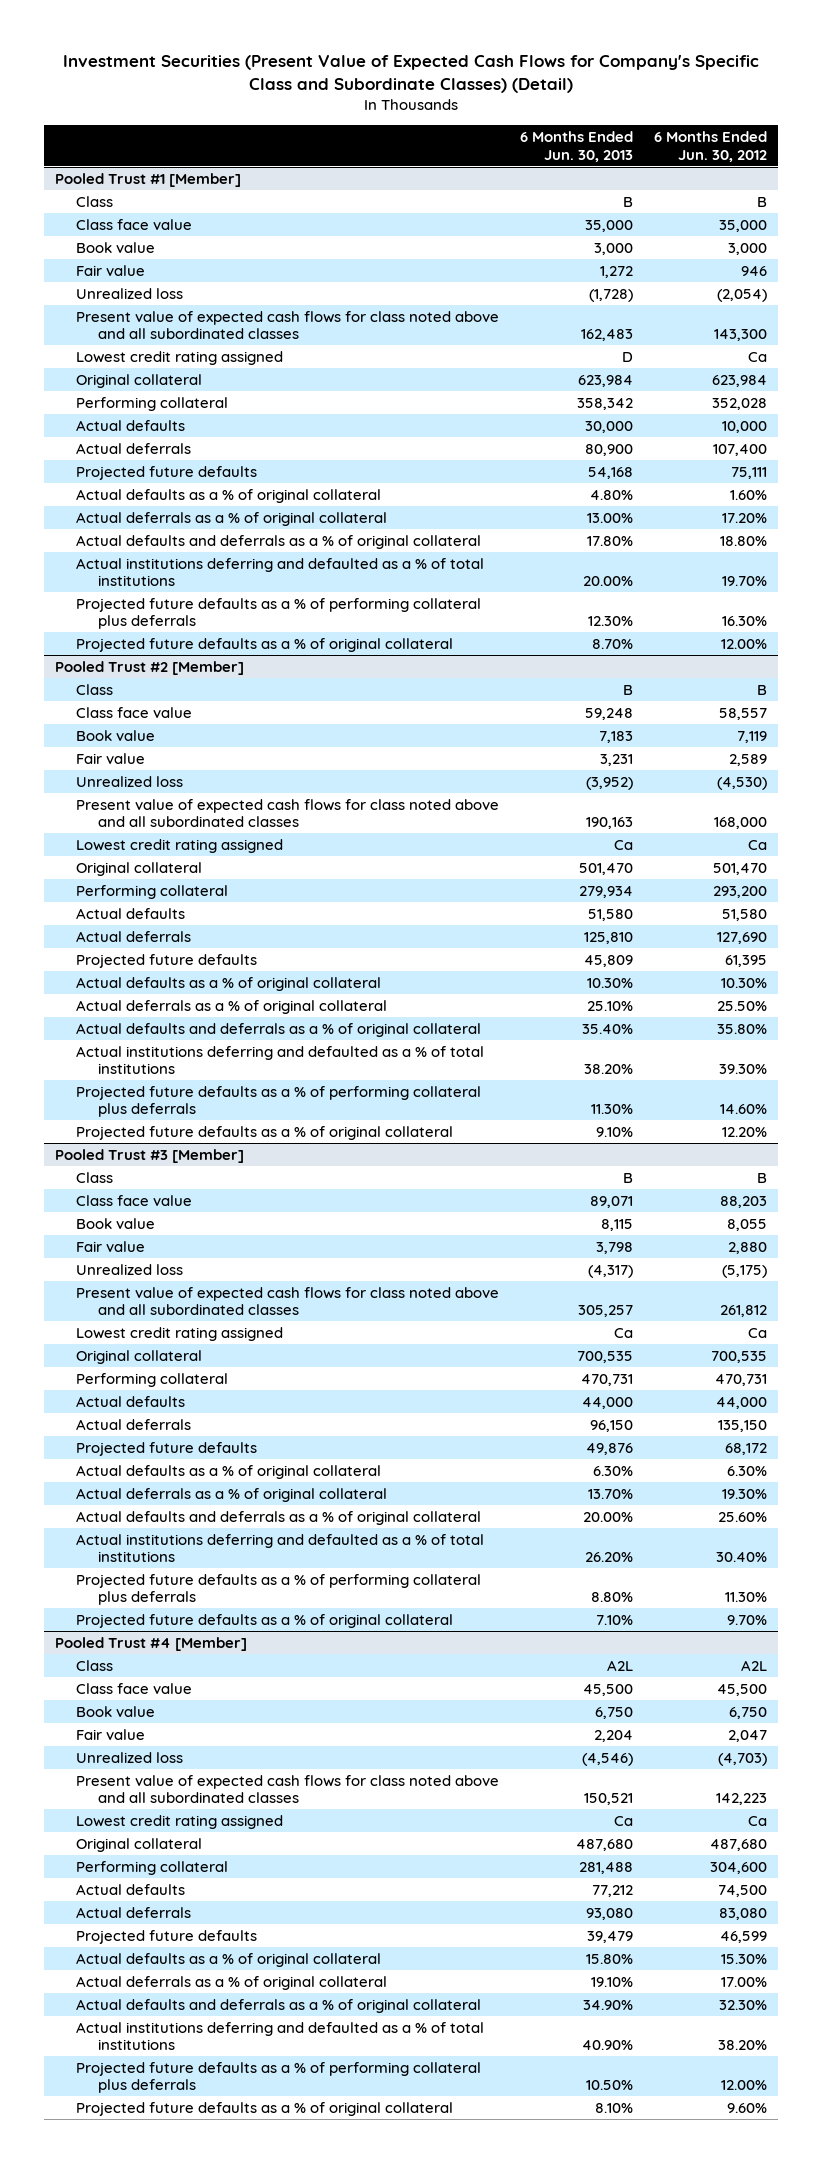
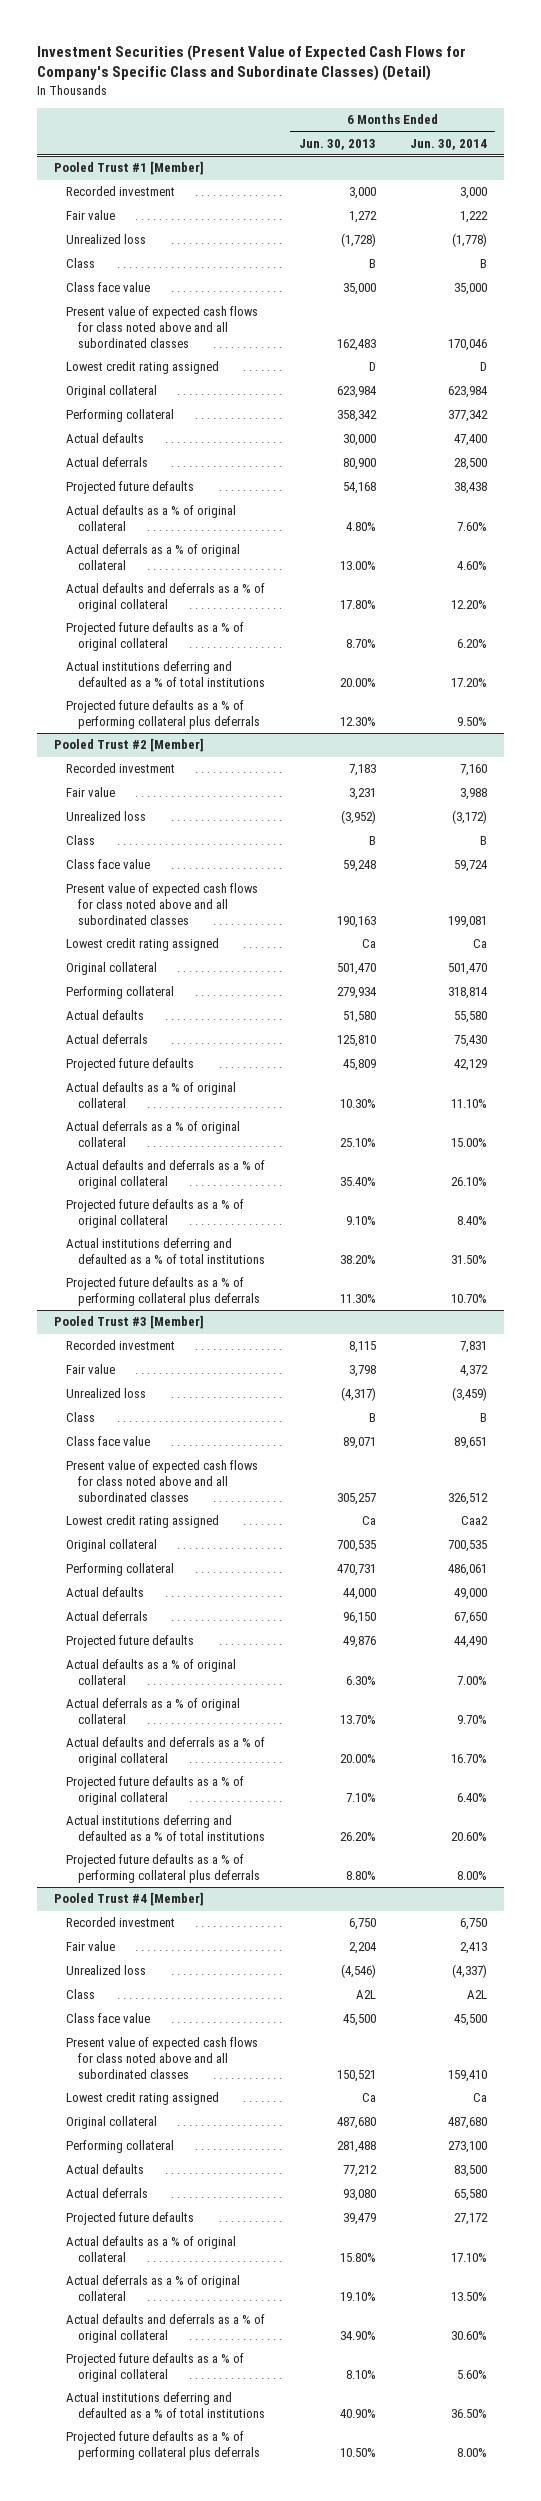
[654,131,768,162] 6 Months Ended Jun. 30, 2012 -> none
none -> [409,138,487,150] Jun. 30, 2014
[76,241,156,253] Book value -> none
none -> [65,186,175,197] Recorded investment
[76,195,114,207] Class -> [65,258,95,269] Class
[76,218,193,230] Class face value -> [65,282,150,293] Class face value
[76,637,454,652] Projected future defaults as a % of original collateral -> [65,622,244,652] Projected future defaults as a % of original collateral
[76,729,156,741] Book value -> [65,763,175,774] Recorded investment
[76,683,114,695] Class -> [65,835,95,846] Class
[76,706,193,718] Class face value -> [65,859,150,870] Class face value
[76,1125,454,1140] Projected future defaults as a % of original collateral -> [65,1199,244,1229] Projected future defaults as a % of original collateral
[76,1217,156,1229] Book value -> [65,1340,175,1351] Recorded investment
[76,1171,114,1183] Class -> [65,1412,95,1423] Class
[76,1194,193,1206] Class face value -> [65,1436,150,1447] Class face value
[76,1613,454,1628] Projected future defaults as a % of original collateral -> [65,1776,244,1806] Projected future defaults as a % of original collateral
[76,1705,156,1717] Book value -> [65,1917,175,1928] Recorded investment
[76,1659,114,1671] Class -> [65,1989,95,2000] Class
[76,1682,193,1694] Class face value -> [65,2013,150,2024] Class face value
[76,2101,454,2116] Projected future defaults as a % of original collateral -> [65,2353,244,2383] Projected future defaults as a % of original collateral

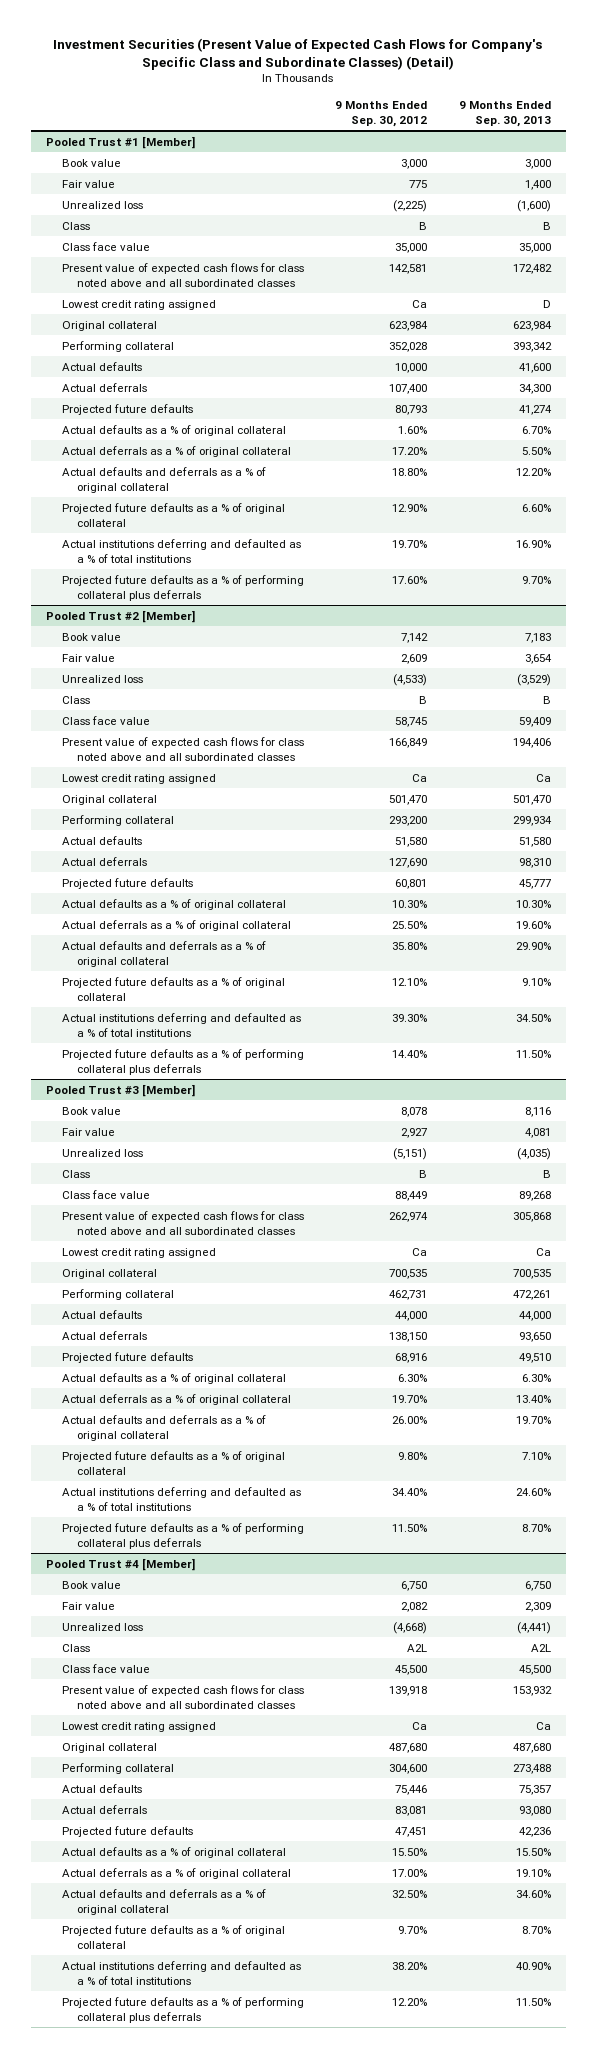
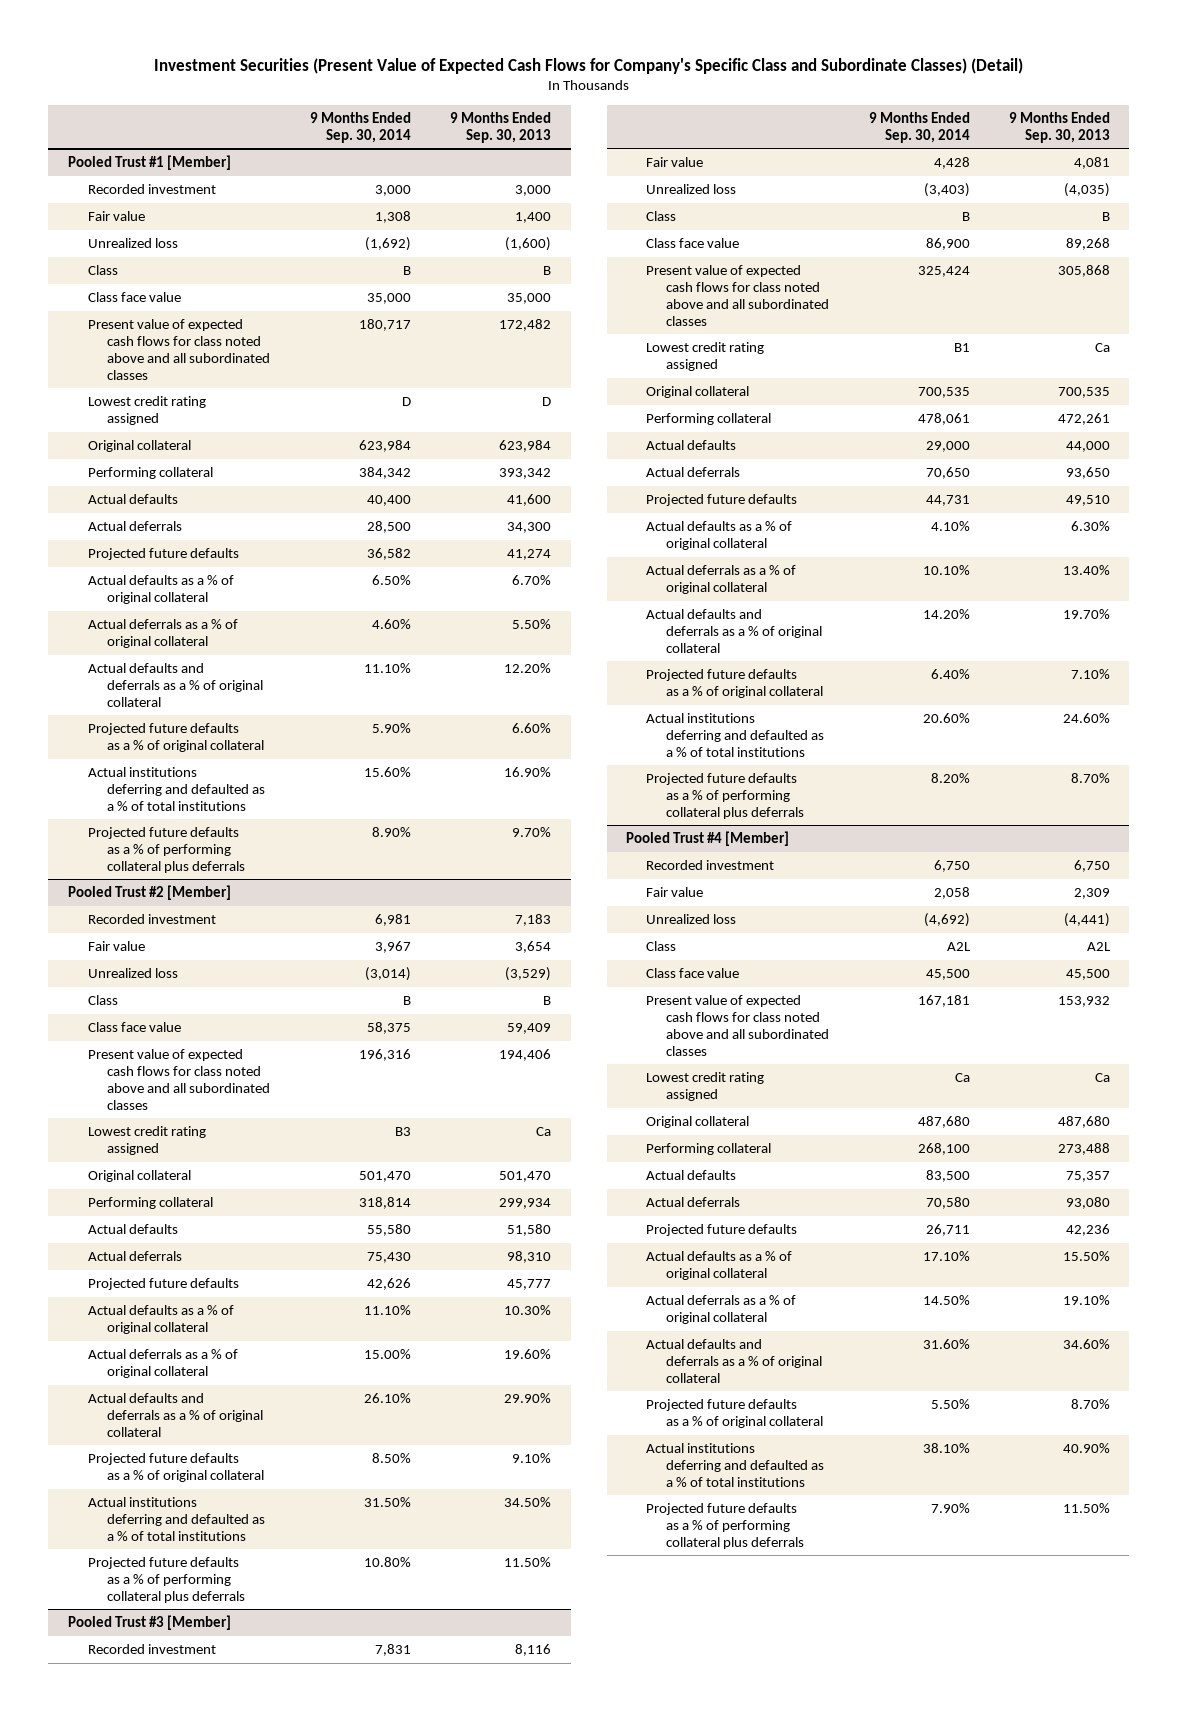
[335,100,428,127] 9 Months Ended Sep. 30, 2012 -> none
none -> [309,111,411,143] 9 Months Ended Sep. 30, 2014
[61,158,121,167] Book value -> none
none -> [87,184,216,195] Recorded investment
[61,632,121,641] Book value -> [87,914,216,925] Recorded investment
[61,1106,121,1115] Book value -> [87,1644,216,1655] Recorded investment
[61,1580,121,1589] Book value -> [646,860,775,871] Recorded investment

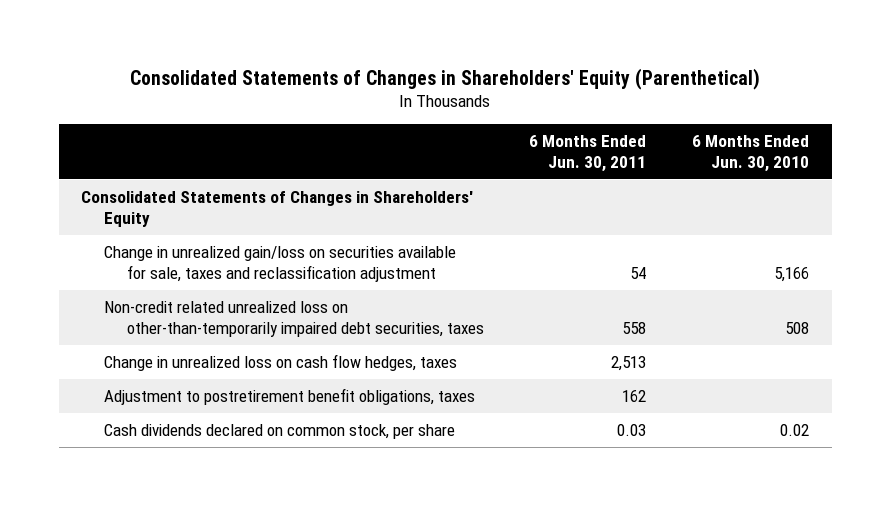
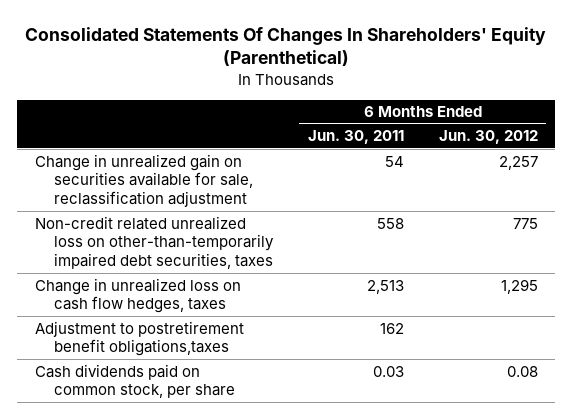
[130,67,761,90] Consolidated Statements of Changes in Shareholders' Equity (Parenthetical) -> [25,26,547,67] Consolidated Statements Of Changes In Shareholders' Equity (Parenthetical)
[692,134,810,172] 6 Months Ended Jun. 30, 2010 -> none
none -> [438,130,538,145] Jun. 30, 2012
[81,190,474,227] Consolidated Statements of Changes in Shareholders' Equity -> none
[104,245,457,282] Change in unrealized gain/loss on securities available for sale, taxes and reclassification adjustment -> [34,153,253,208] Change in unrealized gain on securities available for sale, reclassification adjustment
[104,387,476,405] Adjustment to postretirement benefit obligations, taxes -> [34,320,244,357] Adjustment to postretirement benefit obligations,taxes
[104,423,456,439] Cash dividends declared on common stock, per share -> [34,363,235,399] Cash dividends paid on common stock, per share

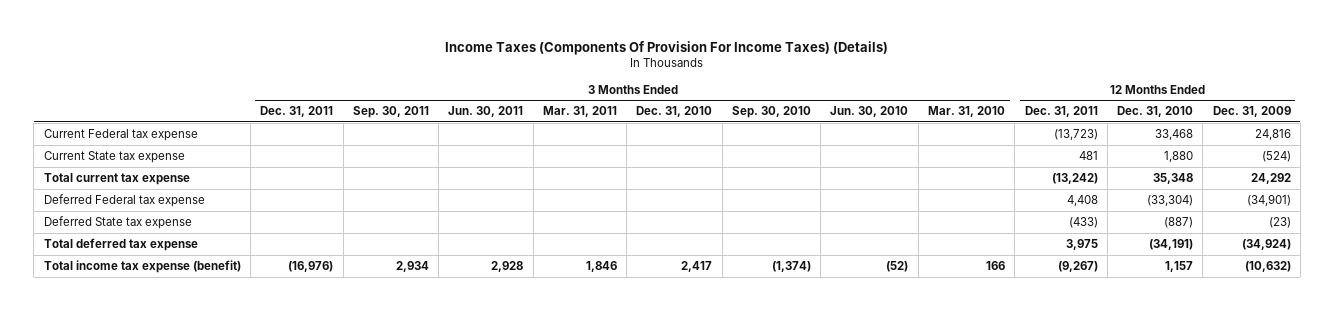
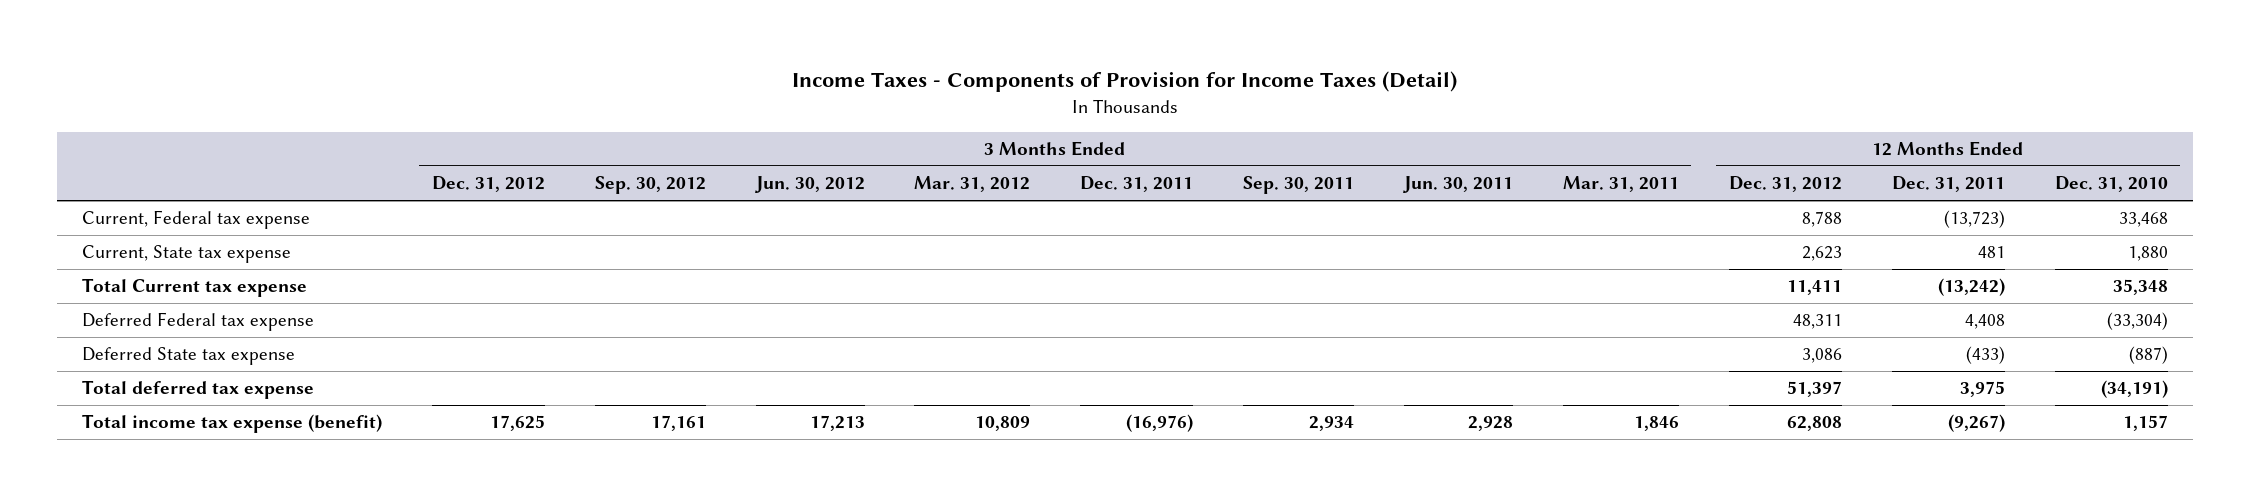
[445,40,889,55] Income Taxes (Components Of Provision For Income Taxes) (Details) -> [791,70,1457,92] Income Taxes - Components of Provision for Income Taxes (Detail)
[636,106,713,118] Dec. 31, 2010 -> none
[731,106,811,119] Sep. 30, 2010 -> none
[830,106,909,118] Jun. 30, 2010 -> none
[927,106,1005,118] Mar. 31, 2010 -> none
[1212,106,1291,118] Dec. 31, 2009 -> none
none -> [431,176,545,193] Dec. 31, 2012
none -> [594,176,706,195] Sep. 30, 2012
none -> [754,176,865,194] Jun. 30, 2012
none -> [914,176,1031,193] Mar. 31, 2012
none -> [1728,176,1842,193] Dec. 31, 2012
[43,129,198,142] Current Federal tax expense -> [81,210,310,230] Current, Federal tax expense
[43,151,185,164] Current State tax expense -> [81,245,291,264] Current, State tax expense
[43,173,190,186] Total current tax expense -> [81,278,307,298] Total Current tax expense

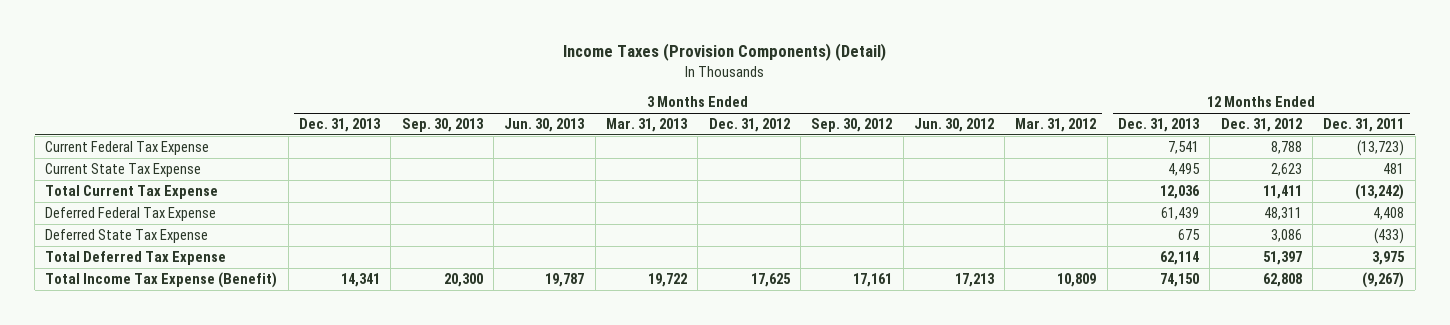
[791,70,1457,92] Income Taxes - Components of Provision for Income Taxes (Detail) -> [562,43,886,62] Income Taxes (Provision Components) (Detail)
[1080,176,1194,193] Dec. 31, 2011 -> none
[1243,176,1355,195] Sep. 30, 2011 -> none
[1403,176,1514,194] Jun. 30, 2011 -> none
[1562,176,1679,193] Mar. 31, 2011 -> none
[2054,176,2168,193] Dec. 31, 2010 -> none
none -> [299,118,382,133] Dec. 31, 2013
none -> [401,118,484,133] Sep. 30, 2013
none -> [504,118,586,133] Jun. 30, 2013
none -> [605,118,688,133] Mar. 31, 2013
none -> [1118,118,1201,133] Dec. 31, 2013
[81,210,310,230] Current, Federal tax expense -> [45,141,210,156] Current Federal Tax Expense
[81,245,291,264] Current, State tax expense -> [45,163,202,178] Current State Tax Expense
[81,278,307,298] Total Current tax expense -> [45,185,219,200] Total Current Tax Expense
[81,312,314,332] Deferred Federal tax expense -> [45,207,217,222] Deferred Federal Tax Expense
[81,347,295,366] Deferred State tax expense -> [45,229,209,244] Deferred State Tax Expense
[81,380,314,400] Total deferred tax expense -> [45,251,227,266] Total Deferred Tax Expense
[81,414,382,434] Total income tax expense (benefit) -> [45,272,278,289] Total Income Tax Expense (Benefit)

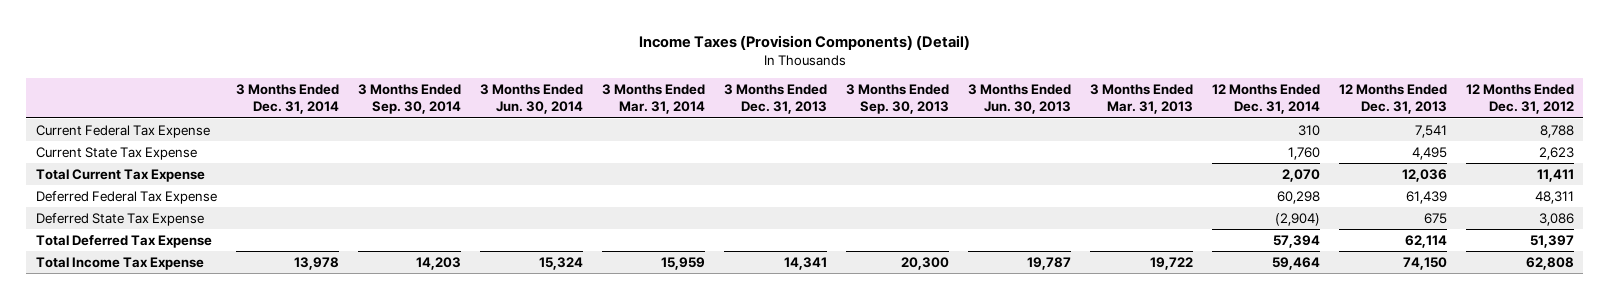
[708,118,790,133] Dec. 31, 2012 -> none
[811,118,893,133] Sep. 30, 2012 -> none
[913,118,994,133] Jun. 30, 2012 -> none
[1015,118,1097,133] Mar. 31, 2012 -> none
[1323,118,1405,133] Dec. 31, 2011 -> none
none -> [235,83,339,115] 3 Months Ended Dec. 31, 2014
none -> [357,83,461,115] 3 Months Ended Sep. 30, 2014
none -> [479,83,583,115] 3 Months Ended Jun. 30, 2014
none -> [601,83,705,115] 3 Months Ended Mar. 31, 2014
none -> [1211,83,1320,115] 12 Months Ended Dec. 31, 2014
[45,272,278,289] Total Income Tax Expense (Benefit) -> [35,256,204,270] Total Income Tax Expense

